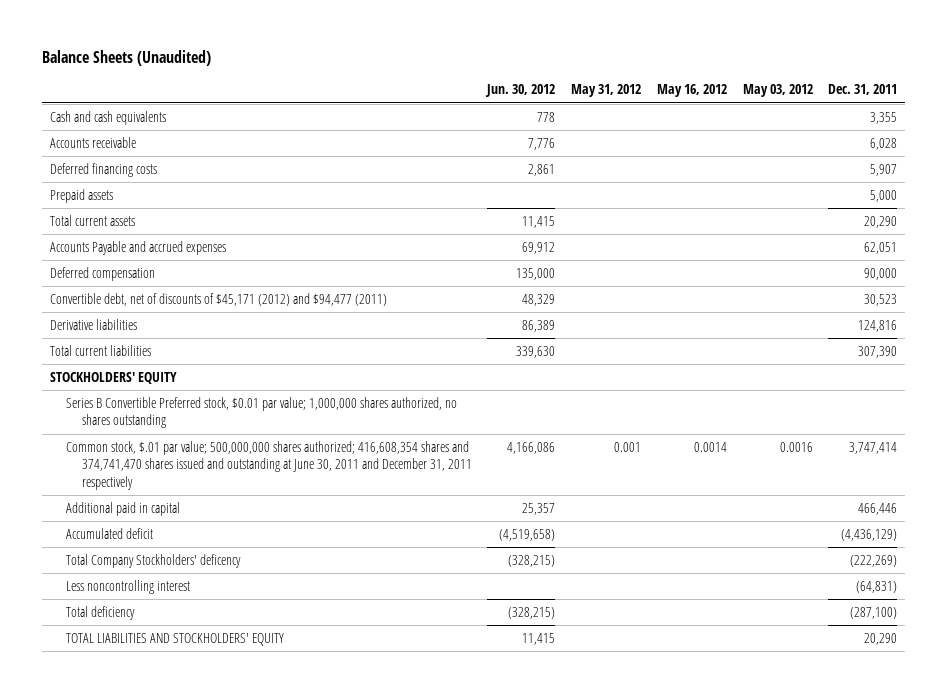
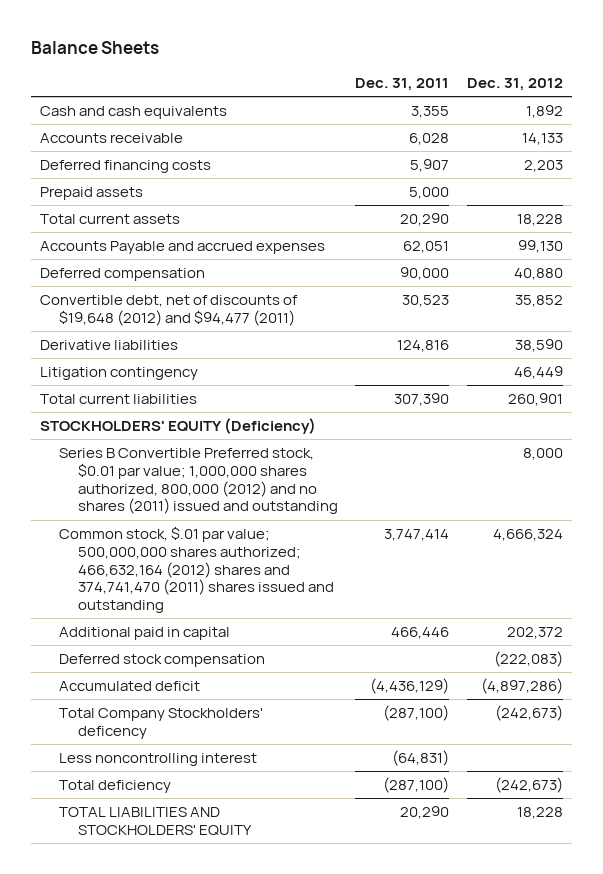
[42,49,212,66] Balance Sheets (Unaudited) -> [31,41,160,55] Balance Sheets
[485,84,556,98] Jun. 30, 2012 -> none
[571,84,642,98] May 31, 2012 -> none
[656,84,727,98] May 16, 2012 -> none
[742,84,813,98] May 03, 2012 -> none
none -> [466,78,563,92] Dec. 31, 2012
[49,292,387,306] Convertible debt, net of discounts of $45,171 (2012) and $94,477 (2011) -> [39,295,298,326] Convertible debt, net of discounts of $19,648 (2012) and $94,477 (2011)
none -> [39,367,198,381] Litigation contingency
[49,371,177,384] STOCKHOLDERS' EQUITY -> [39,418,316,435] STOCKHOLDERS' EQUITY (Deficiency)
[65,396,457,429] Series B Convertible Preferred stock, $0.01 par value; 1,000,000 shares authorized, no shares outstanding -> [58,448,338,515] Series B Convertible Preferred stock, $0.01 par value; 1,000,000 shares authorized, 800,000 (2012) and no shares (2011) issued and outstanding
[65,440,472,490] Common stock, $.01 par value; 500,000,000 shares authorized; 416,608,354 shares and 374,741,470 shares issued and outstanding at June 30, 2011 and December 31, 2011 respectively -> [58,526,334,614] Common stock, $.01 par value; 500,000,000 shares authorized; 466,632,164 (2012) shares and 374,741,470 (2011) shares issued and outstanding
none -> [58,654,265,668] Deferred stock compensation
[850,554,898,567] (222,269) -> [383,705,450,722] (287,100)

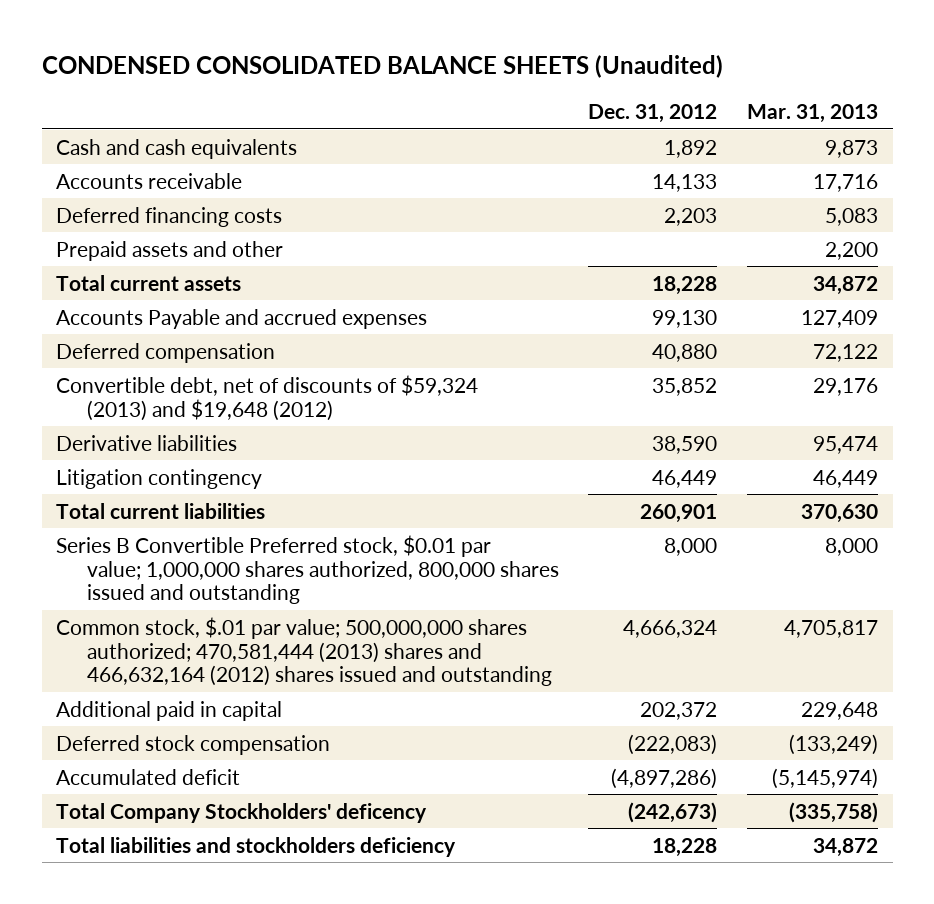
[31,41,160,55] Balance Sheets -> [41,54,723,78] CONDENSED CONSOLIDATED BALANCE SHEETS (Unaudited)
[355,78,450,92] Dec. 31, 2011 -> none
none -> [747,104,879,124] Mar. 31, 2013
[39,187,143,201] Prepaid assets -> [56,240,284,261] Prepaid assets and other
[39,295,298,326] Convertible debt, net of discounts of $19,648 (2012) and $94,477 (2011) -> [56,374,479,421] Convertible debt, net of discounts of $59,324 (2013) and $19,648 (2012)
[39,418,316,435] STOCKHOLDERS' EQUITY (Deficiency) -> none
[58,448,338,515] Series B Convertible Preferred stock, $0.01 par value; 1,000,000 shares authorized, 800,000 (2012) and no shares (2011) issued and outstanding -> [56,534,559,605] Series B Convertible Preferred stock, $0.01 par value; 1,000,000 shares authorized, 800,000 shares issued and outstanding
[58,526,334,614] Common stock, $.01 par value; 500,000,000 shares authorized; 466,632,164 (2012) shares and 374,741,470 (2011) shares issued and outstanding -> [56,616,552,687] Common stock, $.01 par value; 500,000,000 shares authorized; 470,581,444 (2013) shares and 466,632,164 (2012) shares issued and outstanding
[58,753,257,767] Less noncontrolling interest -> none
[58,780,171,794] Total deficiency -> none
[58,807,252,836] TOTAL LIABILITIES AND STOCKHOLDERS' EQUITY -> [56,836,457,857] Total liabilities and stockholders deficiency

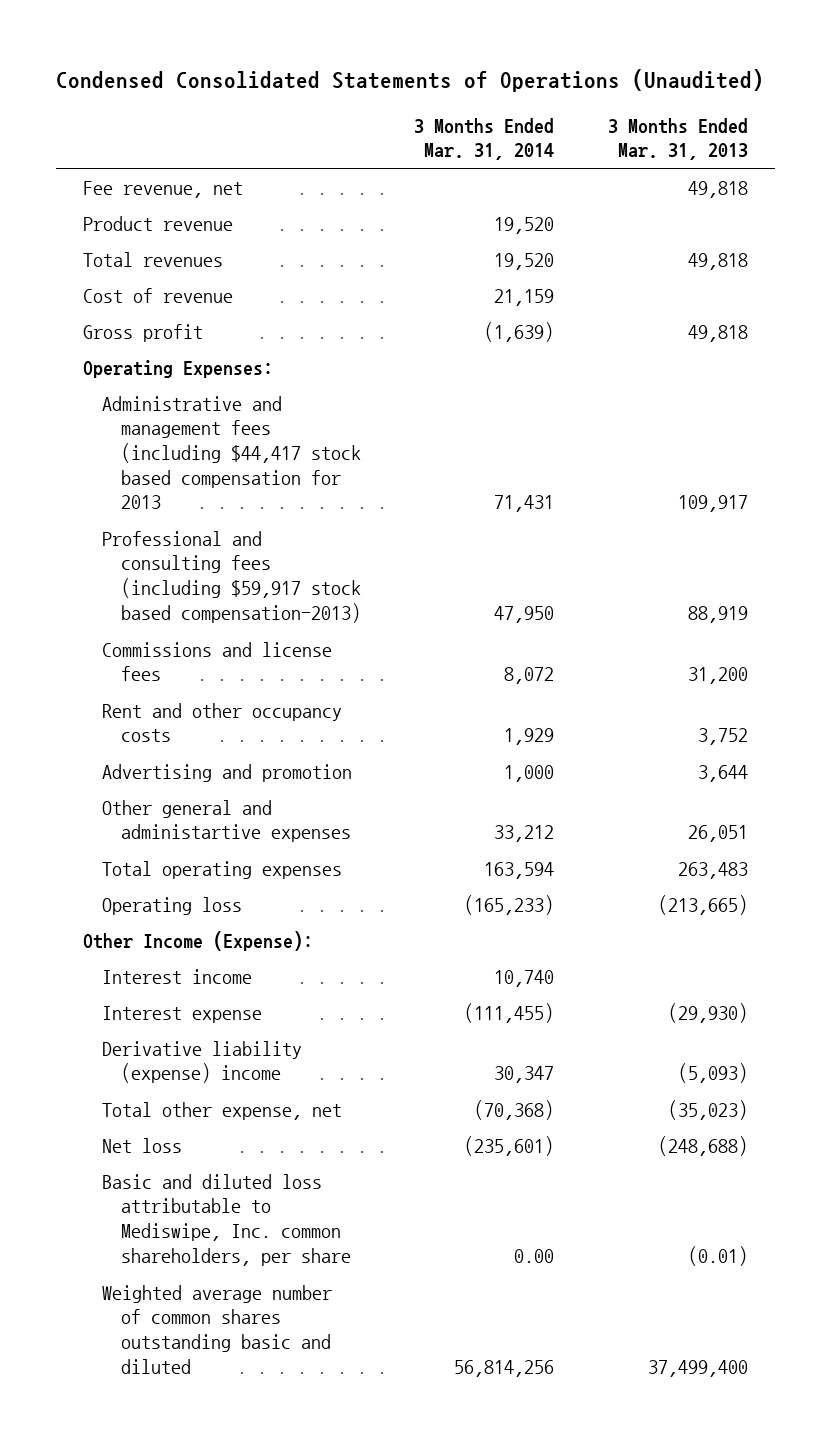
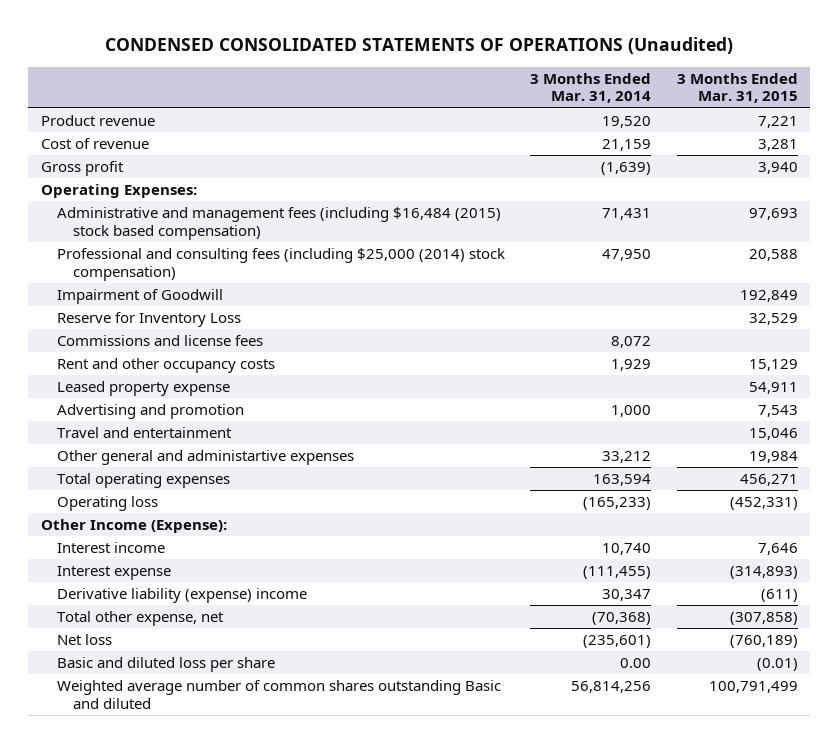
[56,69,765,93] Condensed Consolidated Statements of Operations (Unaudited) -> [105,37,734,55] CONDENSED CONSOLIDATED STATEMENTS OF OPERATIONS (Unaudited)
[608,117,749,161] 3 Months Ended Mar. 31, 2013 -> none
none -> [676,72,798,104] 3 Months Ended Mar. 31, 2015
[83,180,244,198] Fee revenue, net -> none
[83,251,224,267] Total revenues -> none
[101,395,361,510] Administrative and management fees (including $44,417 stock based compensation for 2013 -> [56,207,501,240] Administrative and management fees (including $16,484 (2015) stock based compensation)
[101,530,361,623] Professional and consulting fees (including $59,917 stock based compensation-2013) -> [56,248,505,281] Professional and consulting fees (including $25,000 (2014) stock compensation)
none -> [56,289,223,305] Impairment of Goodwill
none -> [56,312,241,328] Reserve for Inventory Loss
none -> [56,381,230,397] Leased property expense
none -> [56,427,232,439] Travel and entertainment
[101,1173,351,1266] Basic and diluted loss attributable to Mediswipe, Inc. common shareholders, per share -> [56,657,275,673] Basic and diluted loss per share
[101,1284,332,1374] Weighted average number of common shares outstanding basic and diluted -> [56,680,501,709] Weighted average number of common shares outstanding Basic and diluted

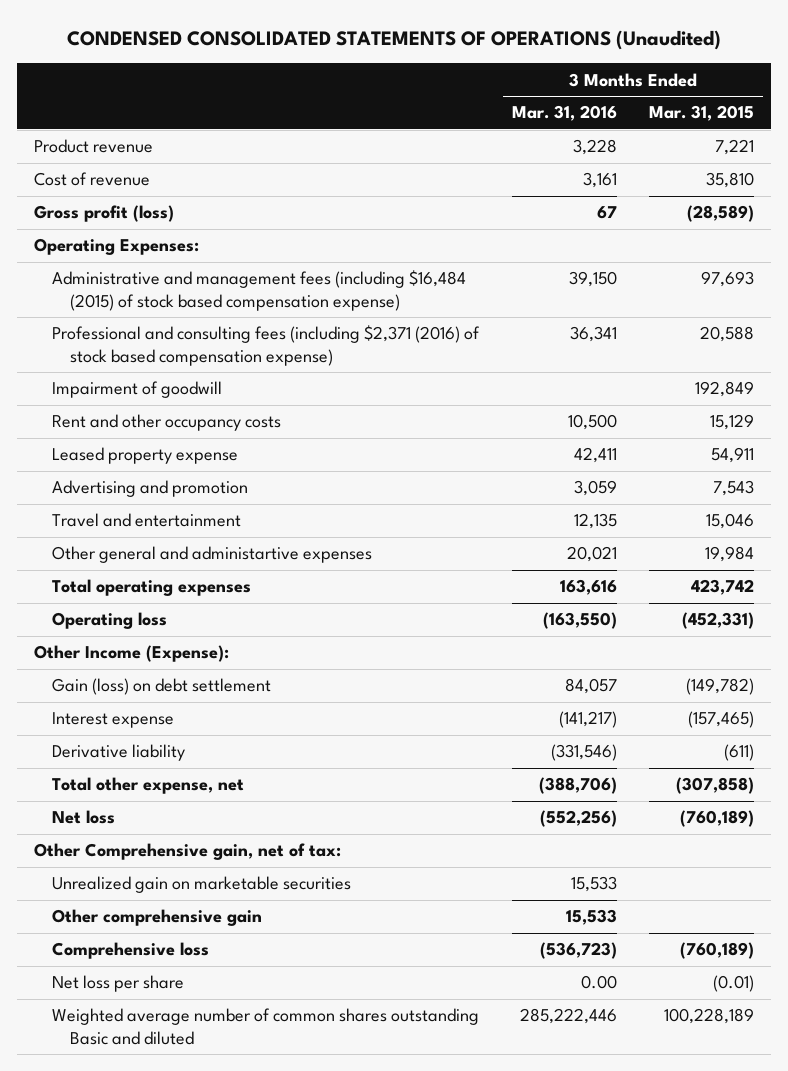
[530,72,652,104] 3 Months Ended Mar. 31, 2014 -> none
none -> [511,105,617,122] Mar. 31, 2016
[757,139,798,152] 3,281 -> [706,172,755,189] 35,810
[40,161,124,177] Gross profit -> [33,205,174,223] Gross profit (loss)
[757,162,798,175] 3,940 -> [687,205,755,223] (28,589)
[56,312,241,328] Reserve for Inventory Loss -> none
[56,335,263,347] Commissions and license fees -> none
[56,207,501,240] Administrative and management fees (including $16,484 (2015) stock based compensation) -> [51,270,466,312] Administrative and management fees (including $16,484 (2015) of stock based compensation expense)
[56,248,505,281] Professional and consulting fees (including $25,000 (2014) stock compensation) -> [51,325,480,367] Professional and consulting fees (including $2,371 (2016) of stock based compensation expense)
[56,289,223,305] Impairment of Goodwill -> [51,381,222,399] Impairment of goodwill
[739,474,798,487] 456,271 -> [691,579,755,596] 423,742
[56,542,165,554] Interest income -> none
none -> [51,678,271,696] Gain (loss) on debt settlement
[729,566,798,580] (314,893) -> [688,711,755,729] (157,465)
[56,588,307,604] Derivative liability (expense) income -> [51,744,185,762] Derivative liability
none -> [33,843,341,861] Other Comprehensive gain, net of tax:
none -> [51,876,351,894] Unrealized gain on marketable securities
none -> [51,909,262,927] Other comprehensive gain
none -> [51,942,209,960] Comprehensive loss
[56,657,275,673] Basic and diluted loss per share -> [51,975,184,993] Net loss per share
[708,681,798,694] 100,791,499 -> [664,1008,755,1025] 100,228,189

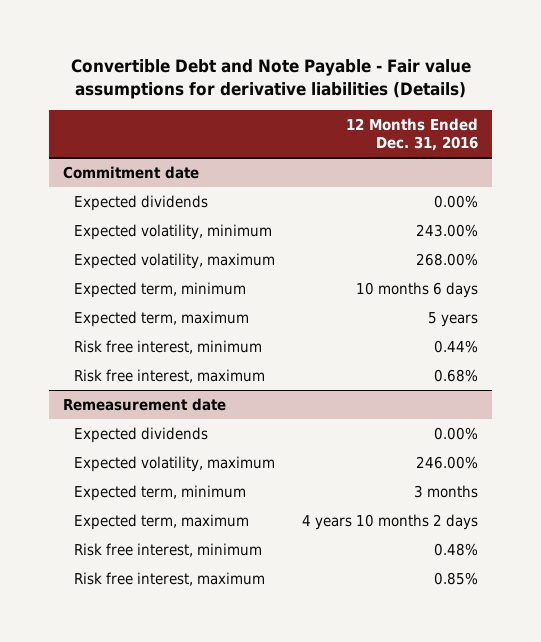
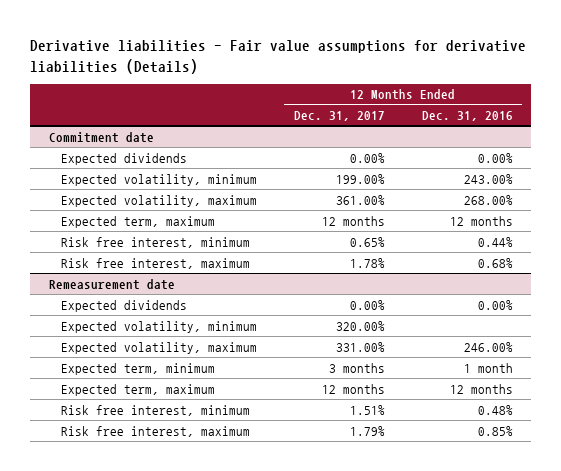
[70,59,471,100] Convertible Debt and Note Payable - Fair value assumptions for derivative liabilities (Details) -> [30,40,527,74] Derivative liabilities - Fair value assumptions for derivative liabilities (Details)
none -> [293,110,385,121] Dec. 31, 2017
[74,281,247,298] Expected term, minimum -> none
[428,311,479,327] 5 years -> [449,215,513,226] 12 months
none -> [60,320,257,333] Expected volatility, minimum
[414,484,479,498] 3 months -> [463,362,513,373] 1 month
[302,513,479,530] 4 years 10 months 2 days -> [449,383,513,394] 12 months

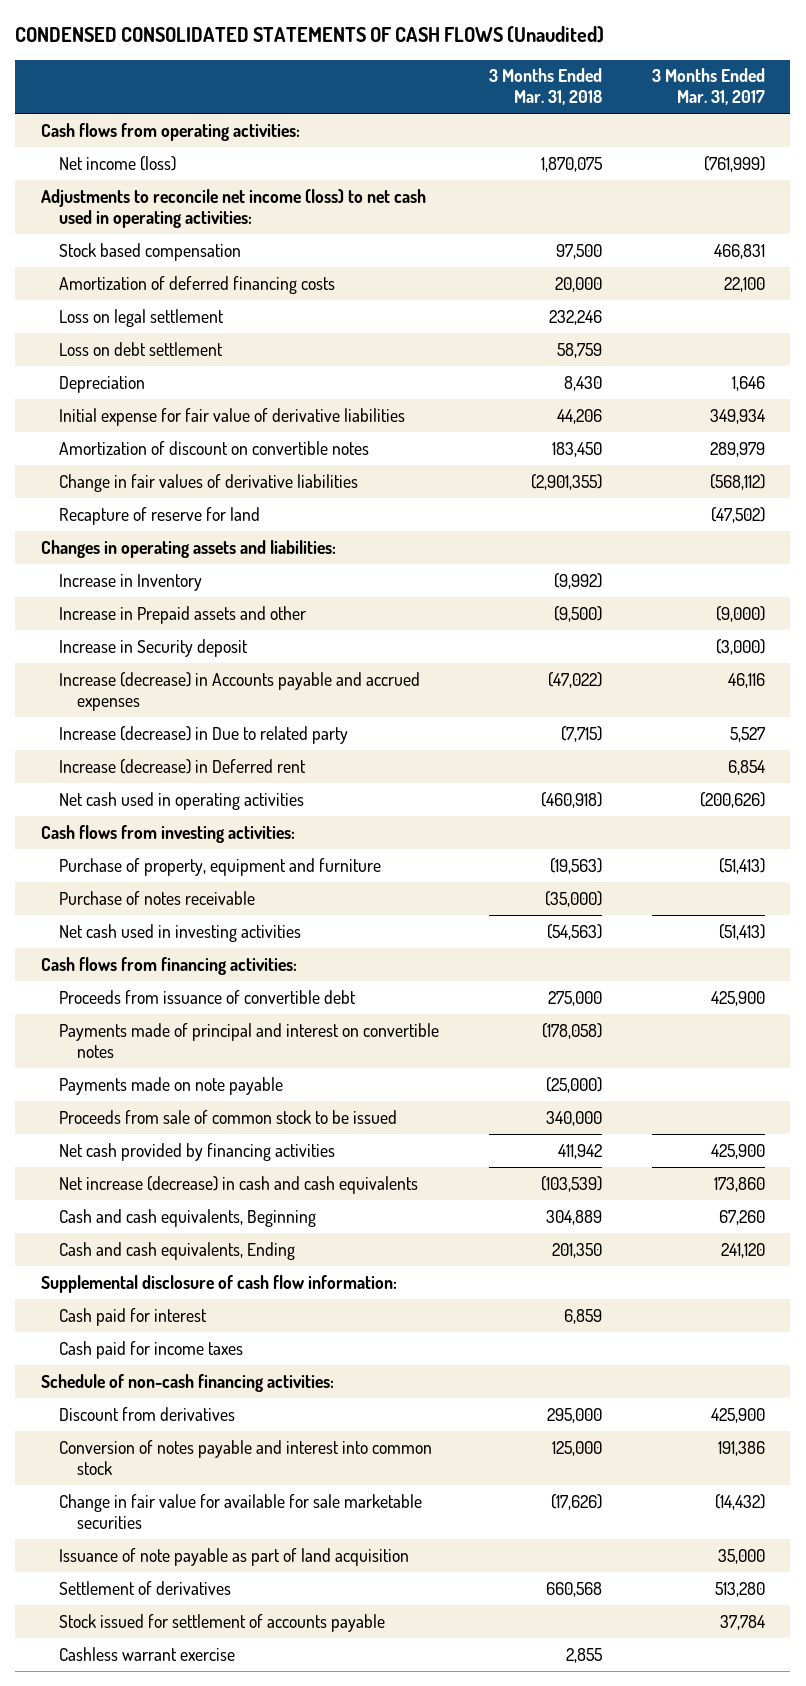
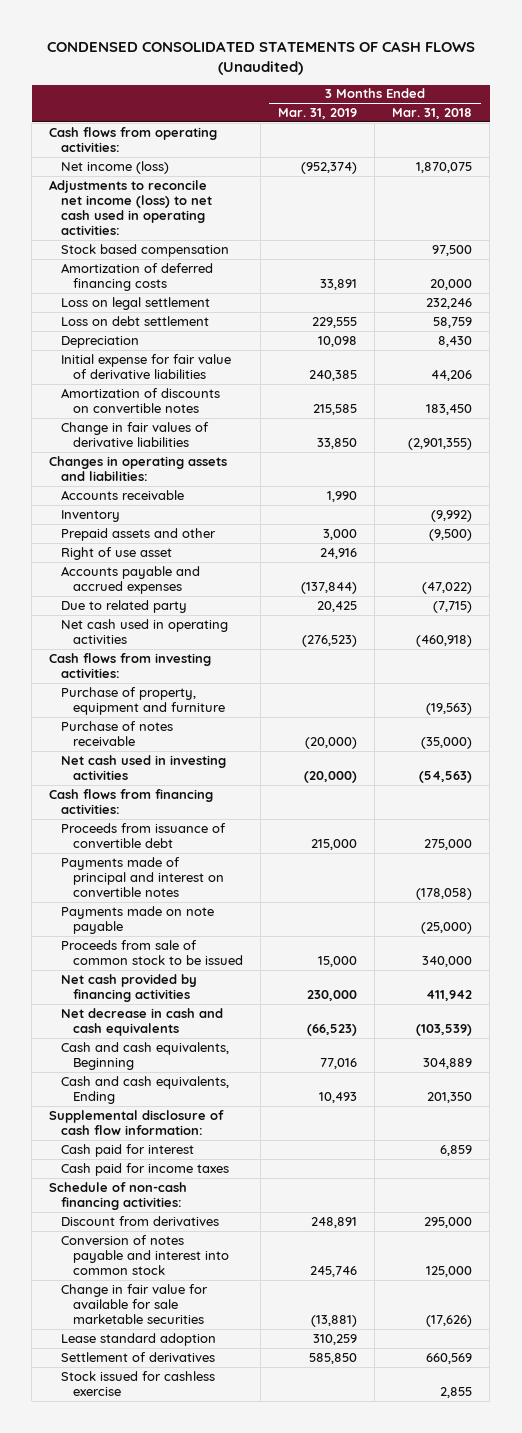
[652,68,766,106] 3 Months Ended Mar. 31, 2017 -> none
none -> [277,108,357,120] Mar. 31, 2019
[58,440,369,455] Amortization of discount on convertible notes -> [61,387,221,413] Amortization of discounts on convertible notes
[58,506,260,525] Recapture of reserve for land -> none
[58,638,248,657] Increase in Security deposit -> none
[58,758,306,774] Increase (decrease) in Deferred rent -> none
none -> [61,489,185,500] Accounts receivable
[58,573,202,591] Increase in Inventory -> [61,509,121,522] Inventory
[58,605,306,624] Increase in Prepaid assets and other -> [61,527,217,541] Prepaid assets and other
none -> [61,546,173,560] Right of use asset
[58,671,420,711] Increase (decrease) in Accounts payable and accrued expenses -> [61,565,201,594] Accounts payable and accrued expenses
[58,725,348,744] Increase (decrease) in Due to related party -> [61,599,188,613] Due to related party
[58,1175,418,1194] Net increase (decrease) in cash and cash equivalents -> [61,1007,224,1036] Net decrease in cash and cash equivalents
[58,1547,409,1566] Issuance of note payable as part of land acquisition -> none
[58,1613,385,1632] Stock issued for settlement of accounts payable -> none
none -> [61,1332,217,1346] Lease standard adoption
[546,1581,603,1597] 660,568 -> [426,1352,473,1364] 660,569
[58,1646,235,1661] Cashless warrant exercise -> [61,1370,216,1396] Stock issued for cashless exercise

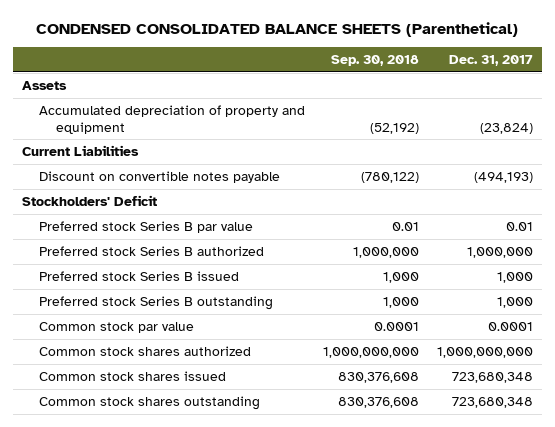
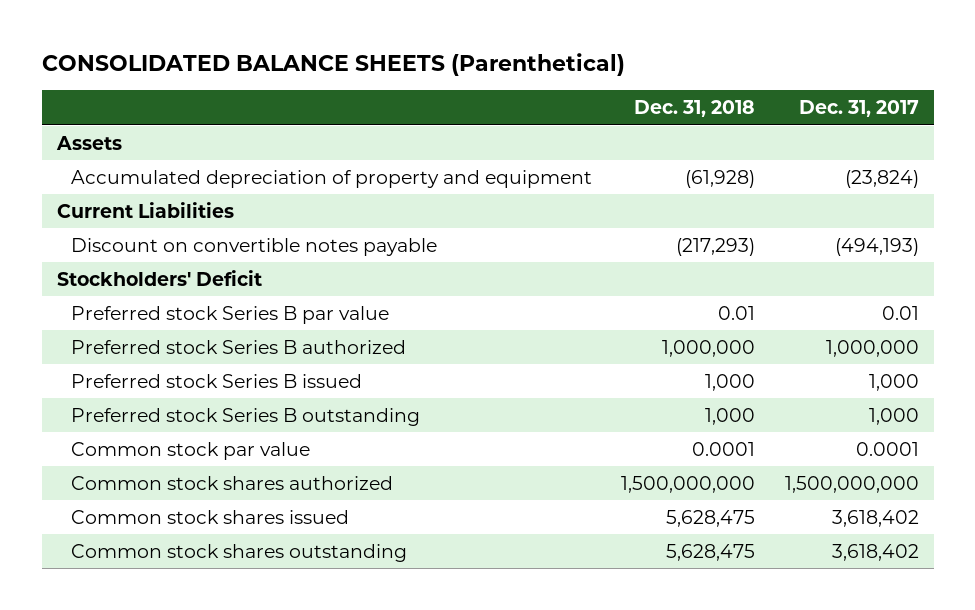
[36,21,519,37] CONDENSED CONSOLIDATED BALANCE SHEETS (Parenthetical) -> [41,53,625,77] CONSOLIDATED BALANCE SHEETS (Parenthetical)
[330,55,419,67] Sep. 30, 2018 -> none
none -> [634,100,756,118] Dec. 31, 2018
[436,346,533,358] 1,000,000,000 -> [784,475,919,493] 1,500,000,000
[451,371,533,383] 723,680,348 -> [831,509,919,527] 3,618,402
[451,396,533,408] 723,680,348 -> [831,543,919,561] 3,618,402

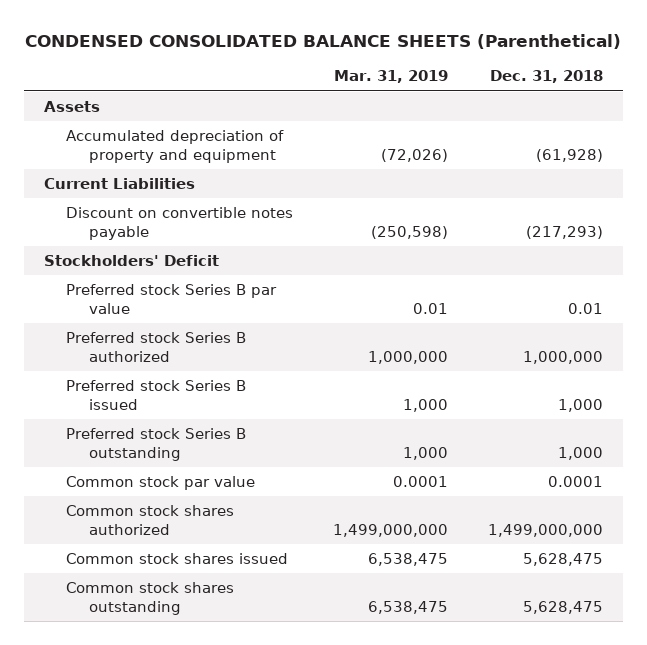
[41,53,625,77] CONSOLIDATED BALANCE SHEETS (Parenthetical) -> [25,33,622,49] CONDENSED CONSOLIDATED BALANCE SHEETS (Parenthetical)
[798,100,919,118] Dec. 31, 2017 -> none
none -> [334,70,449,84] Mar. 31, 2019
[621,475,756,493] 1,500,000,000 -> [488,523,604,537] 1,499,000,000

